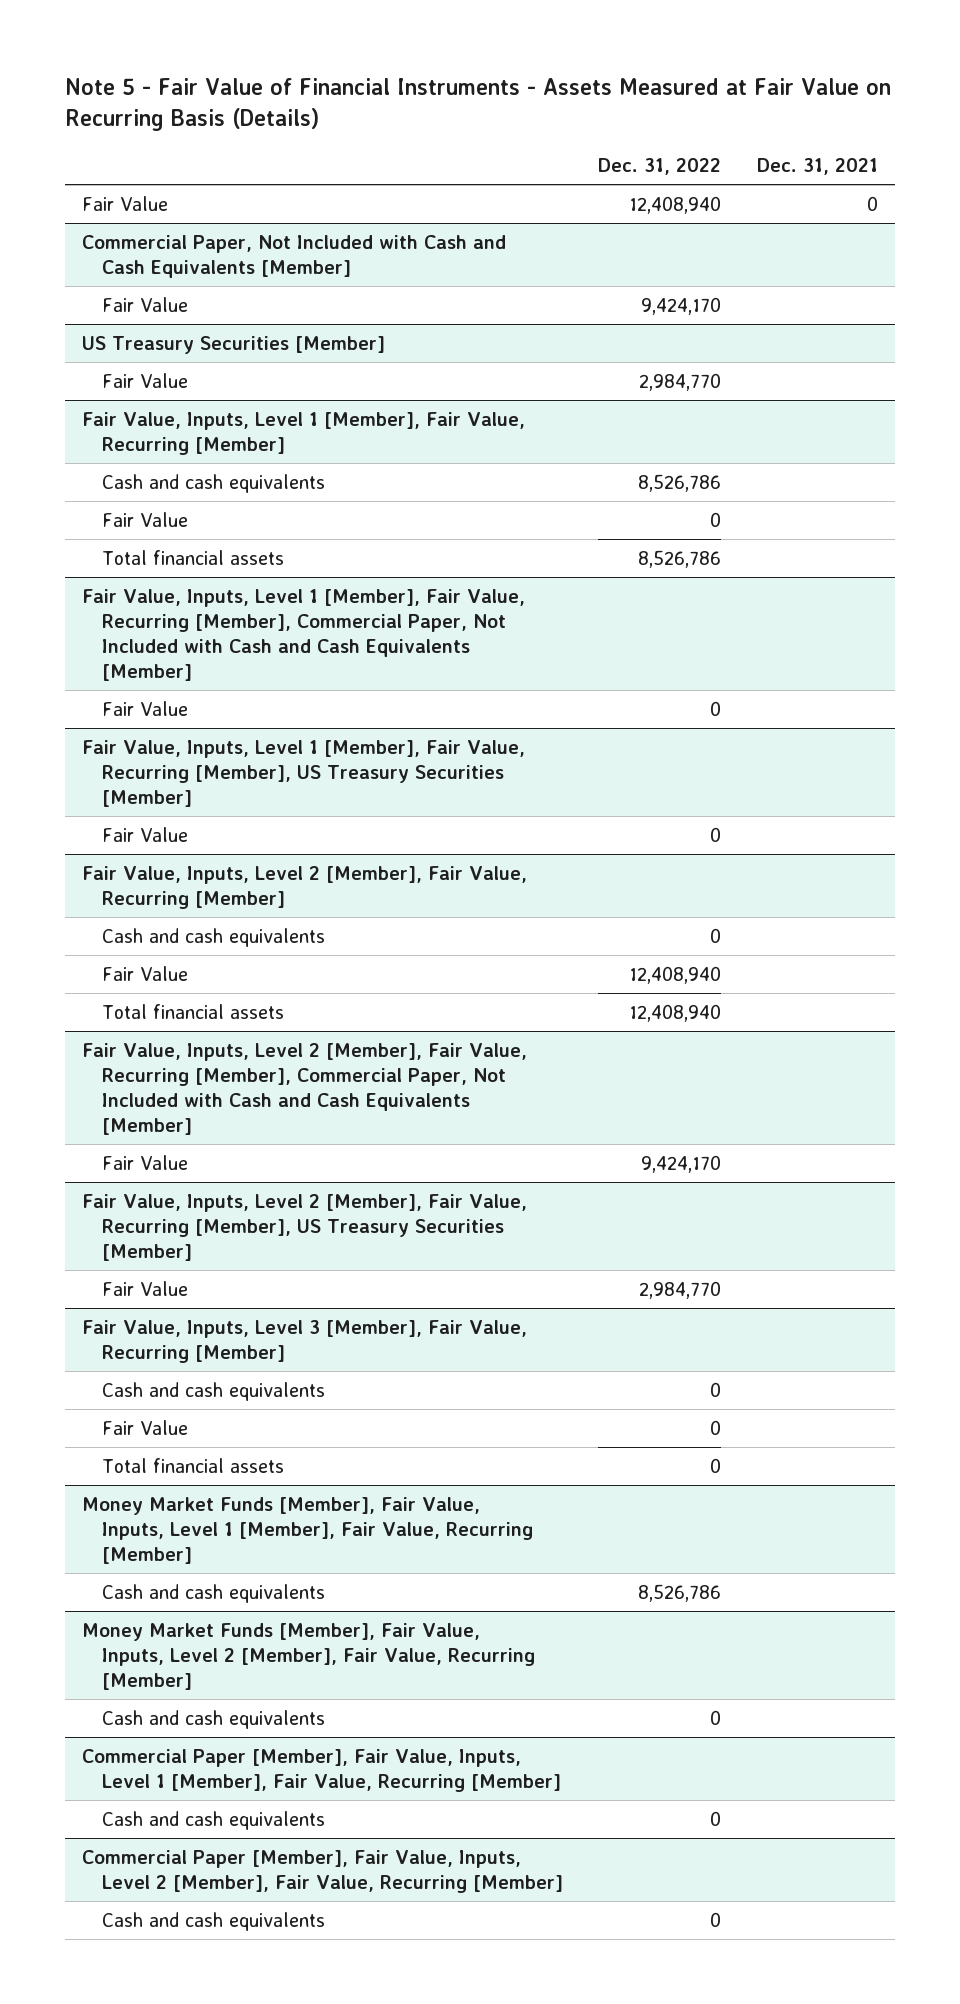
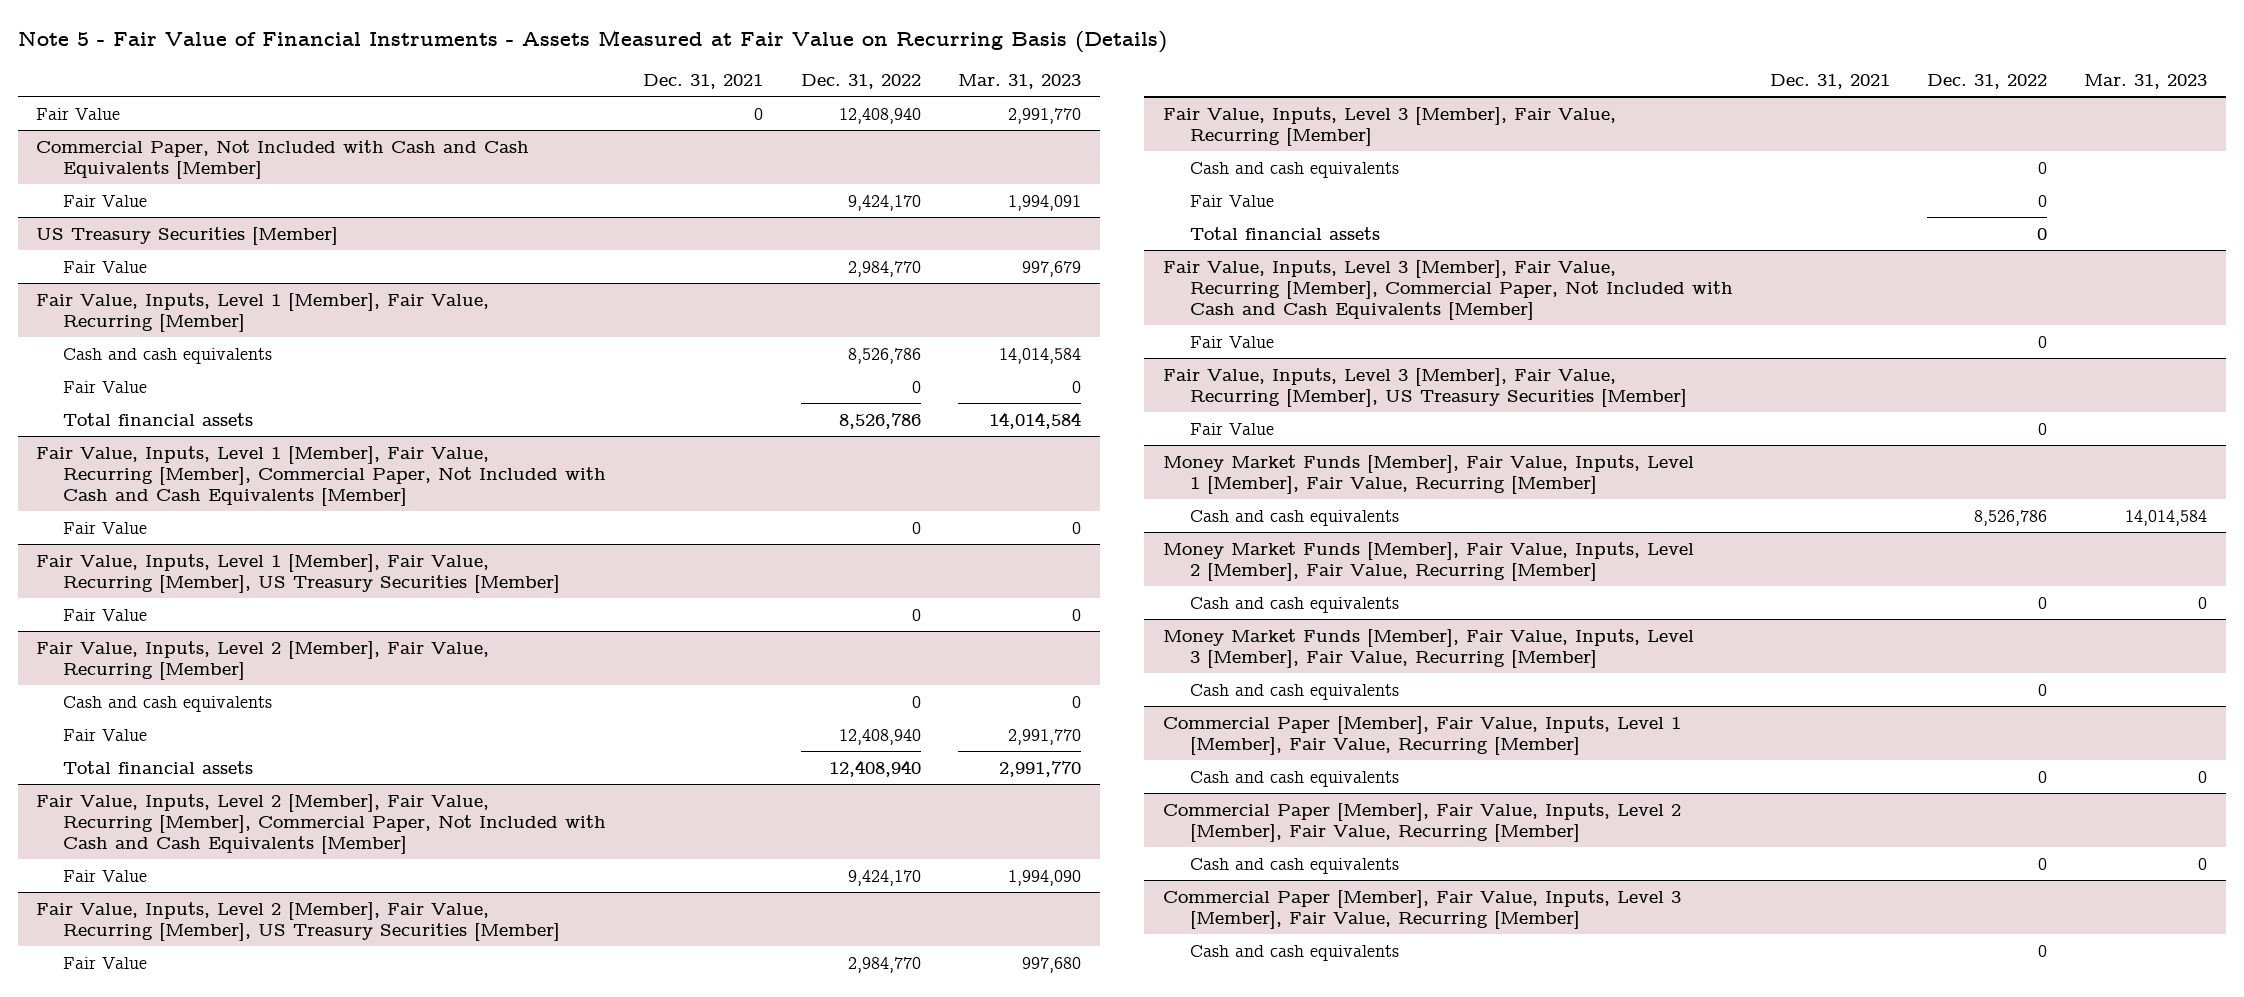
none -> [957,74,1081,90] Mar. 31, 2023
none -> [1162,259,1733,320] Fair Value, Inputs, Level 3 [Member], Fair Value, Recurring [Member], Commercial Paper, Not Included with Cash and Cash Equivalents [Member]
none -> [1189,335,1274,348] Fair Value
none -> [1162,367,1687,407] Fair Value, Inputs, Level 3 [Member], Fair Value, Recurring [Member], US Treasury Securities [Member]
none -> [1189,422,1274,435] Fair Value
none -> [1162,628,1694,668] Money Market Funds [Member], Fair Value, Inputs, Level 3 [Member], Fair Value, Recurring [Member]
none -> [1189,683,1399,700] Cash and cash equivalents
none -> [1162,889,1681,929] Commercial Paper [Member], Fair Value, Inputs, Level 3 [Member], Fair Value, Recurring [Member]
none -> [1189,944,1399,961] Cash and cash equivalents

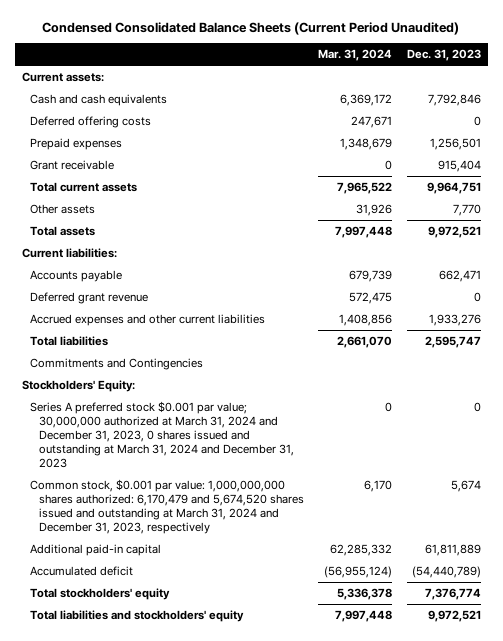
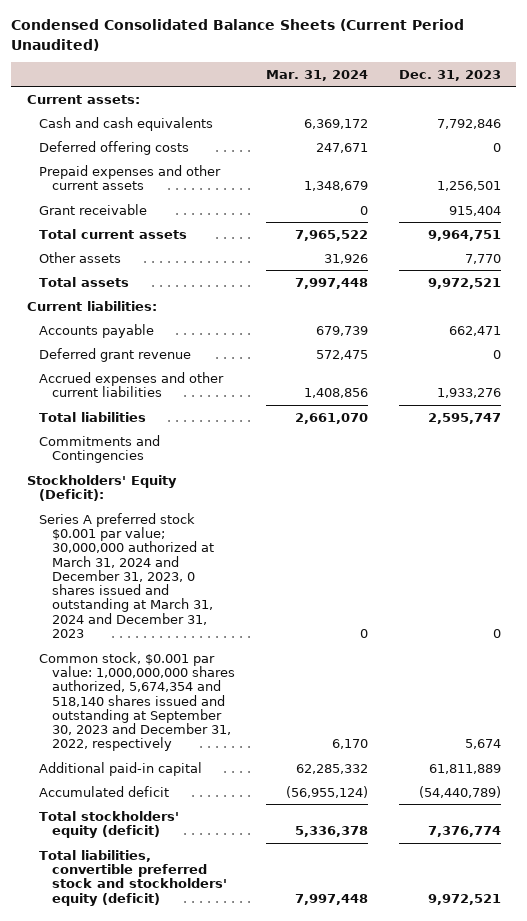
[30,137,123,150] Prepaid expenses -> [39,164,222,190] Prepaid expenses and other current assets
[21,379,135,392] Stockholders' Equity: -> [26,474,177,501] Stockholders' Equity (Deficit):
[30,478,304,535] Common stock, $0.001 par value: 1,000,000,000 shares authorized: 6,170,479 and 5,674,520 shares issued and outstanding at March 31, 2024 and December 31, 2023, respectively -> [39,651,236,752] Common stock, $0.001 par value: 1,000,000,000 shares authorized, 5,674,354 and 518,140 shares issued and outstanding at September 30, 2023 and December 31, 2022, respectively
[30,587,171,600] Total stockholders' equity -> [39,810,180,838] Total stockholders' equity (deficit)
[30,609,245,622] Total liabilities and stockholders' equity -> [39,849,228,906] Total liabilities, convertible preferred stock and stockholders' equity (deficit)

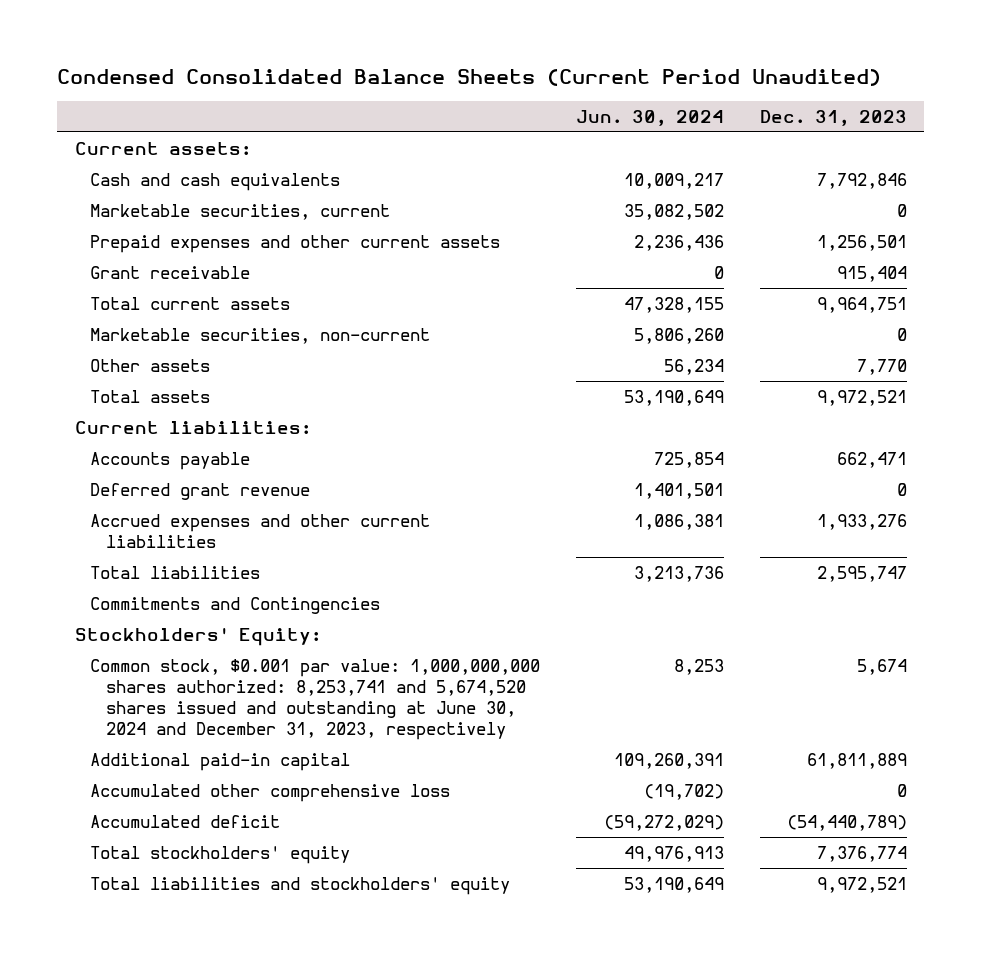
[266,69,369,81] Mar. 31, 2024 -> none
none -> [575,109,724,126] Jun. 30, 2024
[39,140,190,155] Deferred offering costs -> none
none -> [90,204,391,221] Marketable securities, current
none -> [90,328,431,345] Marketable securities, non-current
[39,512,215,639] Series A preferred stock $0.001 par value; 30,000,000 authorized at March 31, 2024 and December 31, 2023, 0 shares issued and outstanding at March 31, 2024 and December 31, 2023 -> none
[26,474,177,501] Stockholders' Equity (Deficit): -> [74,628,321,647] Stockholders' Equity:
[39,651,236,752] Common stock, $0.001 par value: 1,000,000,000 shares authorized, 5,674,354 and 518,140 shares issued and outstanding at September 30, 2023 and December 31, 2022, respectively -> [90,659,541,740] Common stock, $0.001 par value: 1,000,000,000 shares authorized: 8,253,741 and 5,674,520 shares issued and outstanding at June 30, 2024 and December 31, 2023, respectively
none -> [90,784,451,803] Accumulated other comprehensive loss
[39,810,180,838] Total stockholders' equity (deficit) -> [90,846,351,865] Total stockholders' equity
[39,849,228,906] Total liabilities, convertible preferred stock and stockholders' equity (deficit) -> [90,877,511,896] Total liabilities and stockholders' equity

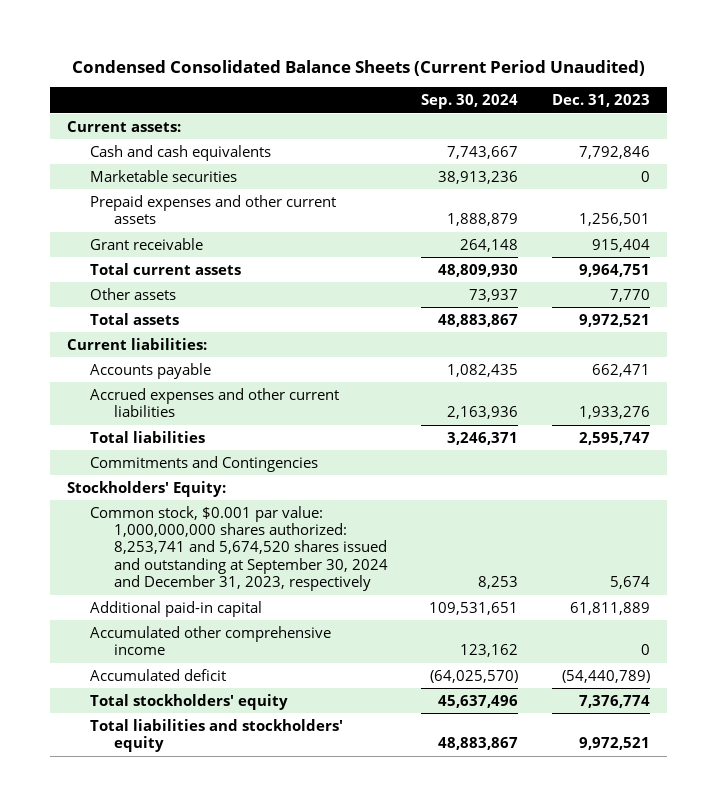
[575,109,724,126] Jun. 30, 2024 -> none
none -> [421,94,519,110] Sep. 30, 2024
[90,204,391,221] Marketable securities, current -> [90,169,238,182] Marketable securities
[90,328,431,345] Marketable securities, non-current -> none
[90,483,311,501] Deferred grant revenue -> none
[90,659,541,740] Common stock, $0.001 par value: 1,000,000,000 shares authorized: 8,253,741 and 5,674,520 shares issued and outstanding at June 30, 2024 and December 31, 2023, respectively -> [90,505,388,592] Common stock, $0.001 par value: 1,000,000,000 shares authorized: 8,253,741 and 5,674,520 shares issued and outstanding at September 30, 2024 and December 31, 2023, respectively
[90,784,451,803] Accumulated other comprehensive loss -> [90,625,332,656] Accumulated other comprehensive income

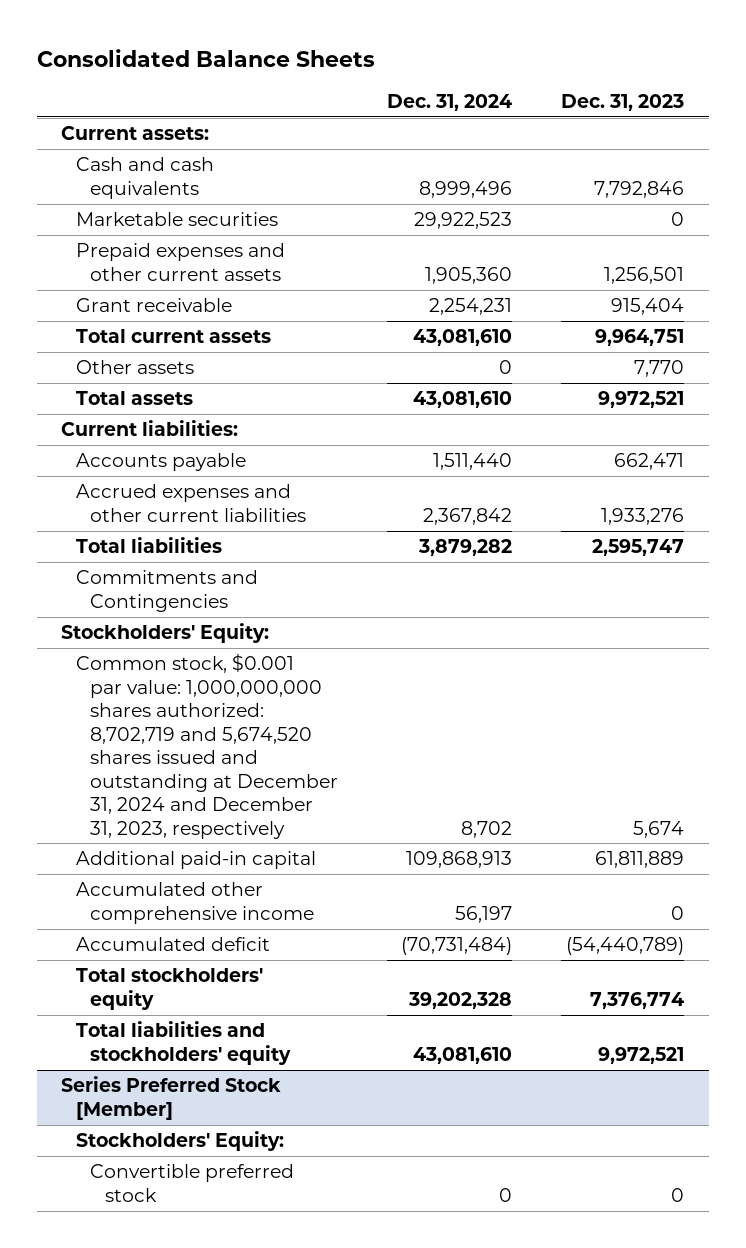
[71,59,645,76] Condensed Consolidated Balance Sheets (Current Period Unaudited) -> [36,48,375,67] Consolidated Balance Sheets
[421,94,519,110] Sep. 30, 2024 -> none
none -> [387,94,513,112] Dec. 31, 2024
[90,505,388,592] Common stock, $0.001 par value: 1,000,000,000 shares authorized: 8,253,741 and 5,674,520 shares issued and outstanding at September 30, 2024 and December 31, 2023, respectively -> [75,653,339,839] Common stock, $0.001 par value: 1,000,000,000 shares authorized: 8,702,719 and 5,674,520 shares issued and outstanding at December 31, 2024 and December 31, 2023, respectively
none -> [61,1076,282,1120] Series Preferred Stock [Member]
none -> [75,1131,284,1152] Stockholders' Equity:
none -> [90,1164,295,1202] Convertible preferred stock

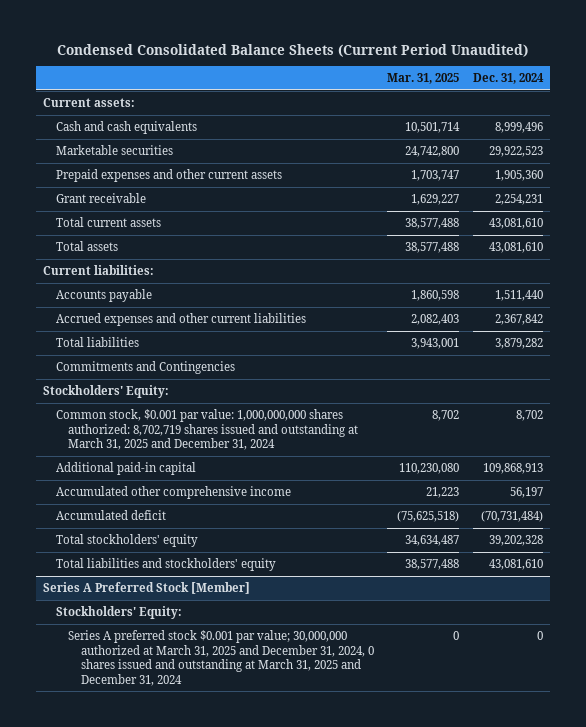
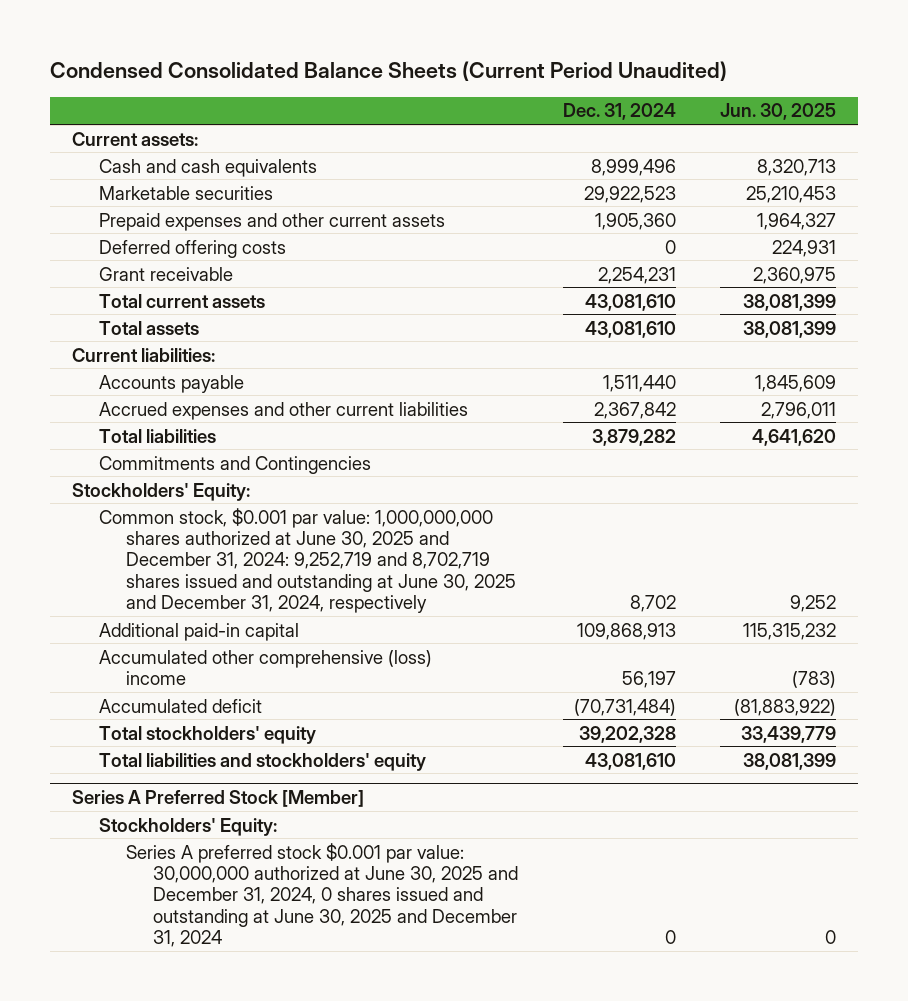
[387,73,460,85] Mar. 31, 2025 -> none
none -> [720,103,837,121] Jun. 30, 2025
none -> [98,239,286,258] Deferred offering costs
[55,409,359,451] Common stock, $0.001 par value: 1,000,000,000 shares authorized: 8,702,719 shares issued and outstanding at March 31, 2025 and December 31, 2024 -> [98,507,517,614] Common stock, $0.001 par value: 1,000,000,000 shares authorized at June 30, 2025 and December 31, 2024: 9,252,719 and 8,702,719 shares issued and outstanding at June 30, 2025 and December 31, 2024, respectively
[55,486,291,500] Accumulated other comprehensive income -> [98,649,432,685] Accumulated other comprehensive (loss) income
[68,630,374,686] Series A preferred stock $0.001 par value; 30,000,000 authorized at March 31, 2025 and December 31, 2024, 0 shares issued and outstanding at March 31, 2025 and December 31, 2024 -> [126,842,519,948] Series A preferred stock $0.001 par value: 30,000,000 authorized at June 30, 2025 and December 31, 2024, 0 shares issued and outstanding at June 30, 2025 and December 31, 2024

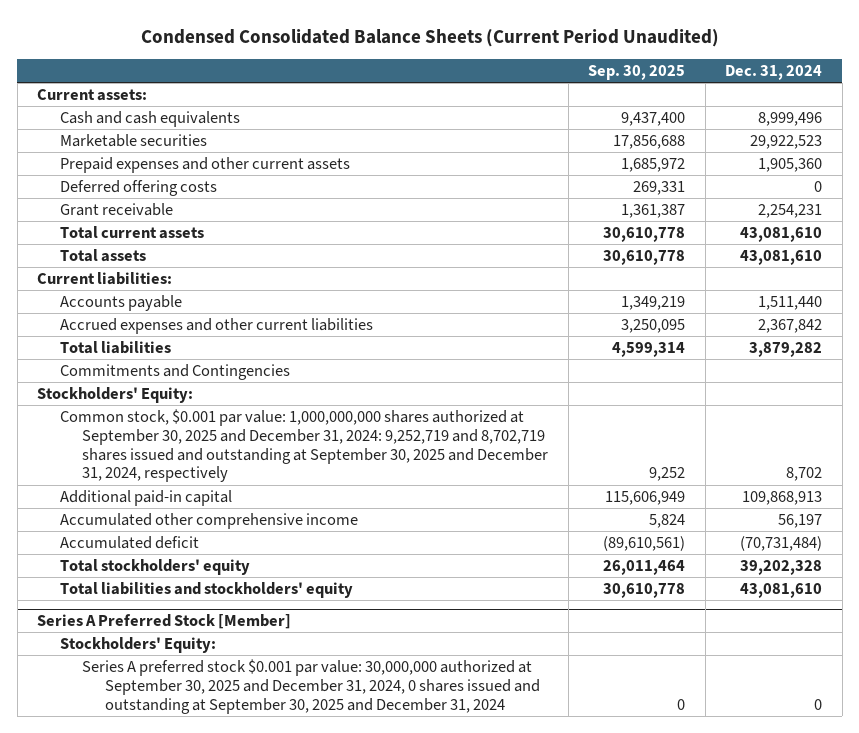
[720,103,837,121] Jun. 30, 2025 -> none
none -> [588,64,686,80] Sep. 30, 2025
[98,507,517,614] Common stock, $0.001 par value: 1,000,000,000 shares authorized at June 30, 2025 and December 31, 2024: 9,252,719 and 8,702,719 shares issued and outstanding at June 30, 2025 and December 31, 2024, respectively -> [59,408,549,483] Common stock, $0.001 par value: 1,000,000,000 shares authorized at September 30, 2025 and December 31, 2024: 9,252,719 and 8,702,719 shares issued and outstanding at September 30, 2025 and December 31, 2024, respectively
[98,649,432,685] Accumulated other comprehensive (loss) income -> [59,512,358,529] Accumulated other comprehensive income
[126,842,519,948] Series A preferred stock $0.001 par value: 30,000,000 authorized at June 30, 2025 and December 31, 2024, 0 shares issued and outstanding at June 30, 2025 and December 31, 2024 -> [82,658,540,714] Series A preferred stock $0.001 par value: 30,000,000 authorized at September 30, 2025 and December 31, 2024, 0 shares issued and outstanding at September 30, 2025 and December 31, 2024

